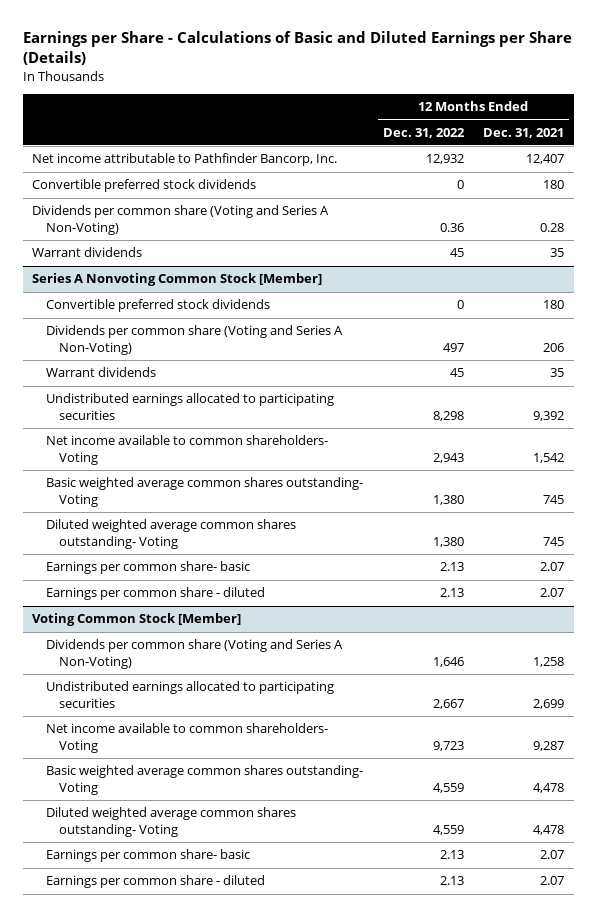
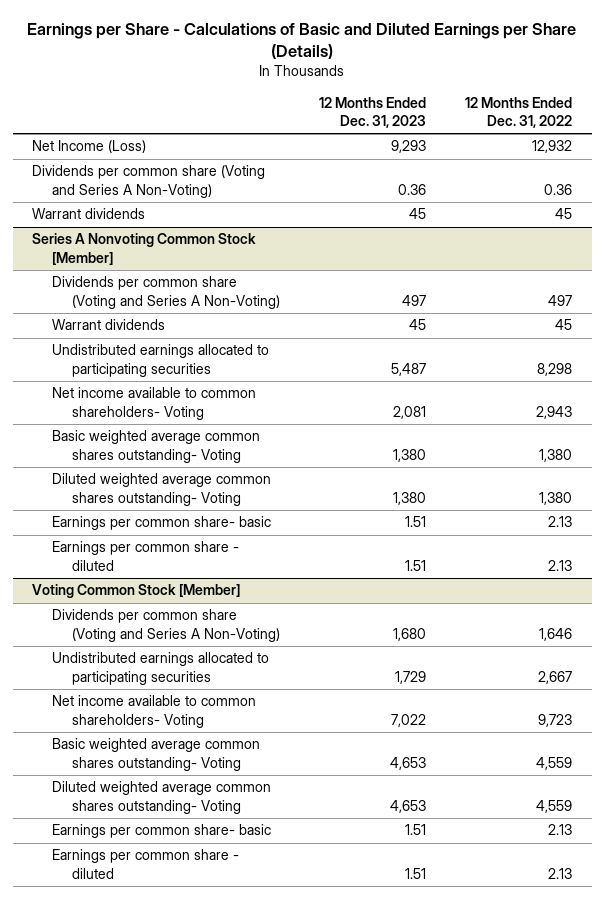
[483,127,565,138] Dec. 31, 2021 -> none
none -> [319,96,427,129] 12 Months Ended Dec. 31, 2023
[32,179,257,193] Convertible preferred stock dividends -> none
[32,153,338,167] Net income attributable to Pathfinder Bancorp, Inc. -> [32,140,147,154] Net Income (Loss)
[45,299,270,313] Convertible preferred stock dividends -> none

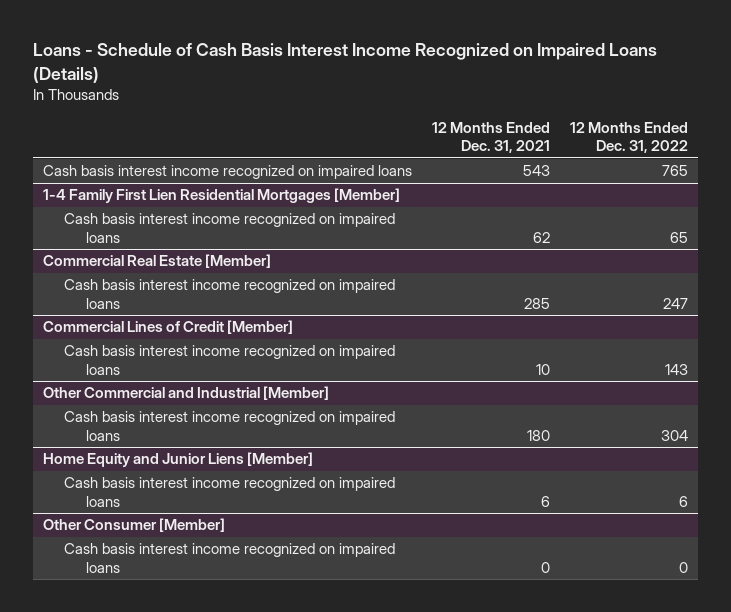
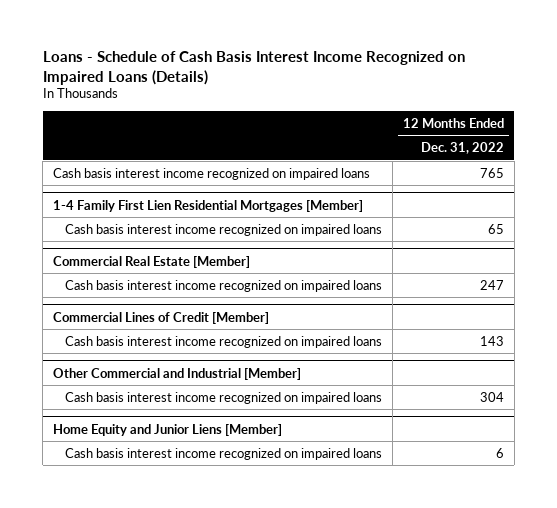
[431,122,550,154] 12 Months Ended Dec. 31, 2021 -> none
[42,518,225,533] Other Consumer [Member] -> none
[64,543,396,573] Cash basis interest income recognized on impaired loans -> none

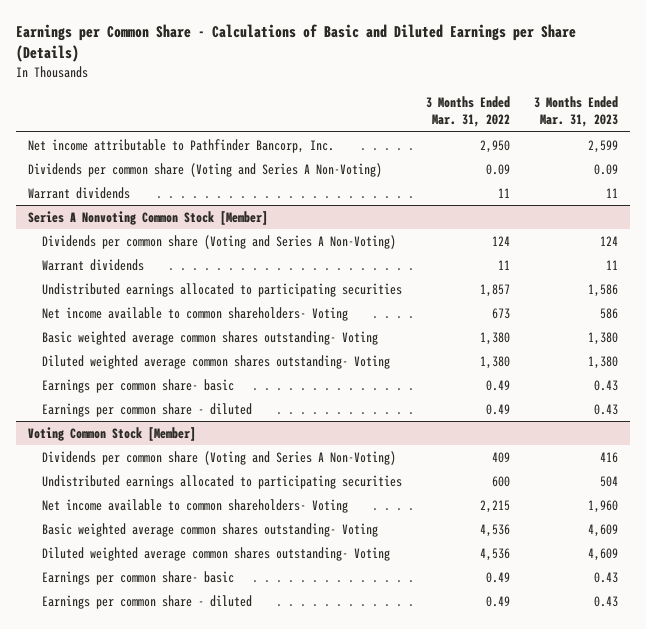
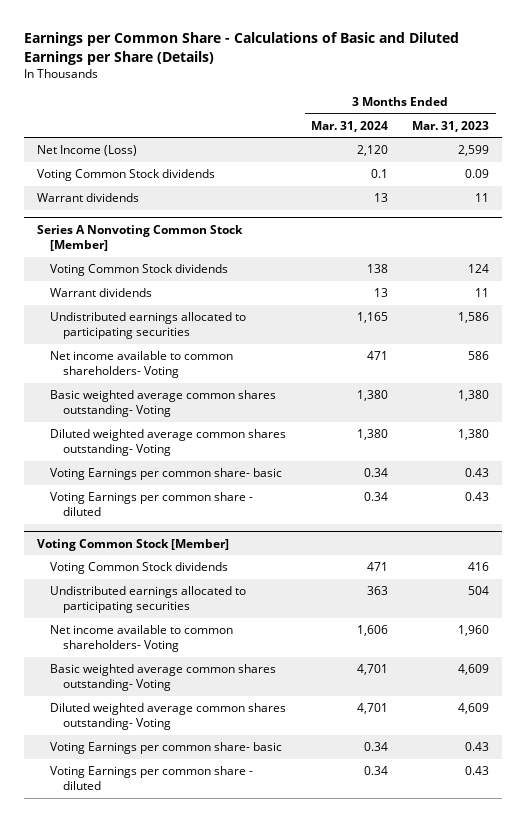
[426,96,511,128] 3 Months Ended Mar. 31, 2022 -> none
none -> [310,120,388,132] Mar. 31, 2024
[27,138,334,153] Net income attributable to Pathfinder Bancorp, Inc. -> [36,145,137,157] Net Income (Loss)
[27,162,382,177] Dividends per common share (Voting and Series A Non-Voting) -> [36,169,215,182] Voting Common Stock dividends
[42,234,397,249] Dividends per common share (Voting and Series A Non-Voting) -> [49,264,228,277] Voting Common Stock dividends
[42,378,235,393] Earnings per common share- basic -> [49,468,282,481] Voting Earnings per common share- basic
[42,402,253,417] Earnings per common share - diluted -> [49,492,253,517] Voting Earnings per common share - diluted
[42,450,397,465] Dividends per common share (Voting and Series A Non-Voting) -> [49,562,228,575] Voting Common Stock dividends
[42,570,235,585] Earnings per common share- basic -> [49,742,282,755] Voting Earnings per common share- basic
[42,594,253,609] Earnings per common share - diluted -> [49,766,253,791] Voting Earnings per common share - diluted

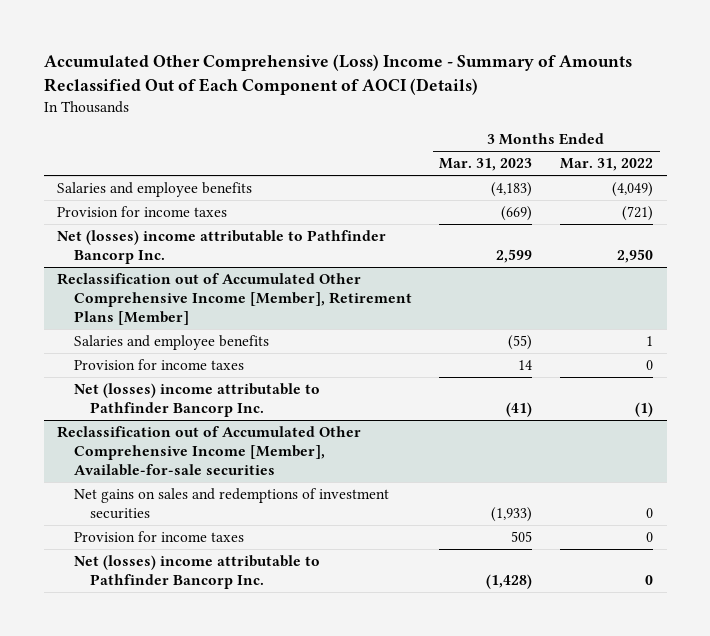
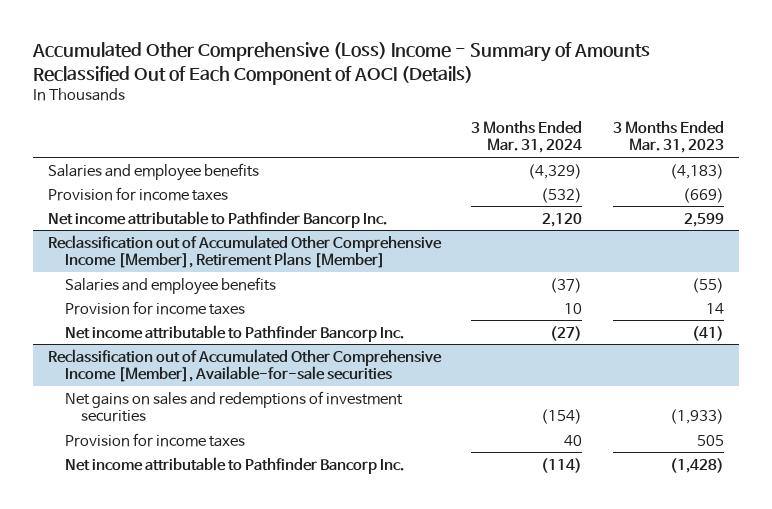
[559,158,653,172] Mar. 31, 2022 -> none
none -> [471,120,583,154] 3 Months Ended Mar. 31, 2024
[57,229,387,264] Net (losses) income attributable to Pathfinder Bancorp Inc. -> [47,210,387,228] Net income attributable to Pathfinder Bancorp Inc.
[73,382,320,417] Net (losses) income attributable to Pathfinder Bancorp Inc. -> [64,324,404,342] Net income attributable to Pathfinder Bancorp Inc.
[73,554,320,589] Net (losses) income attributable to Pathfinder Bancorp Inc. -> [64,456,404,474] Net income attributable to Pathfinder Bancorp Inc.

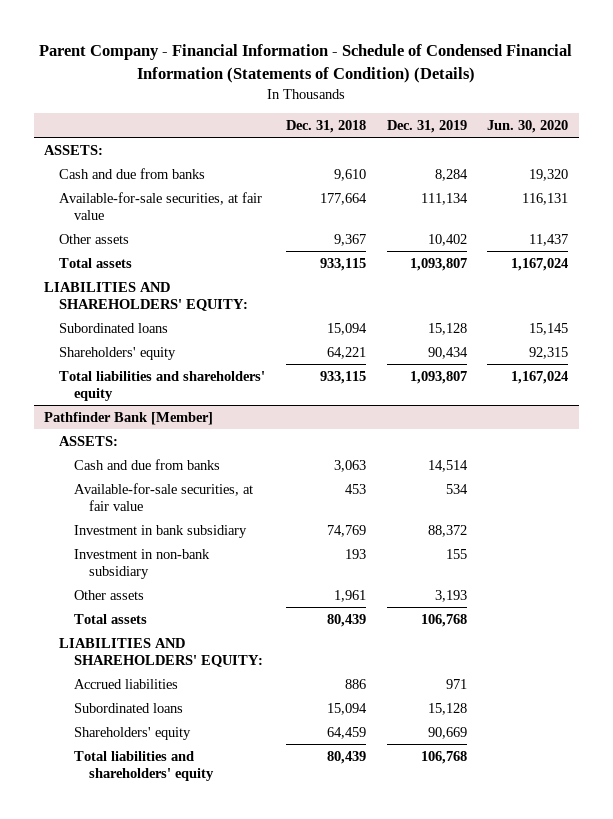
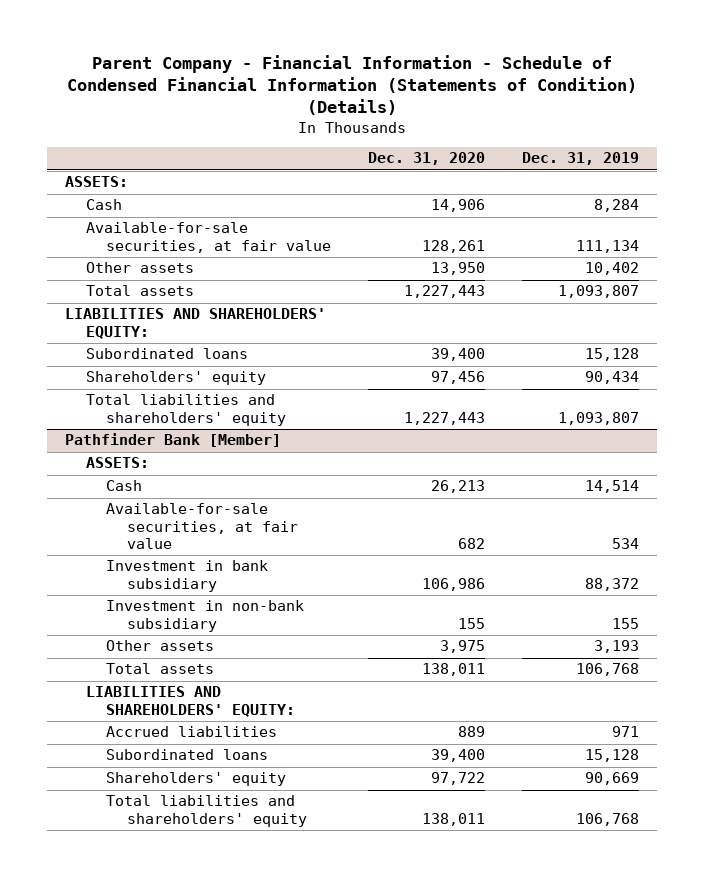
[285,119,366,133] Dec. 31, 2018 -> none
[487,119,569,133] Jun. 30, 2020 -> none
none -> [368,152,486,166] Dec. 31, 2020
[59,167,206,179] Cash and due from banks -> [85,199,122,211] Cash
[74,458,221,470] Cash and due from banks -> [106,480,143,492] Cash

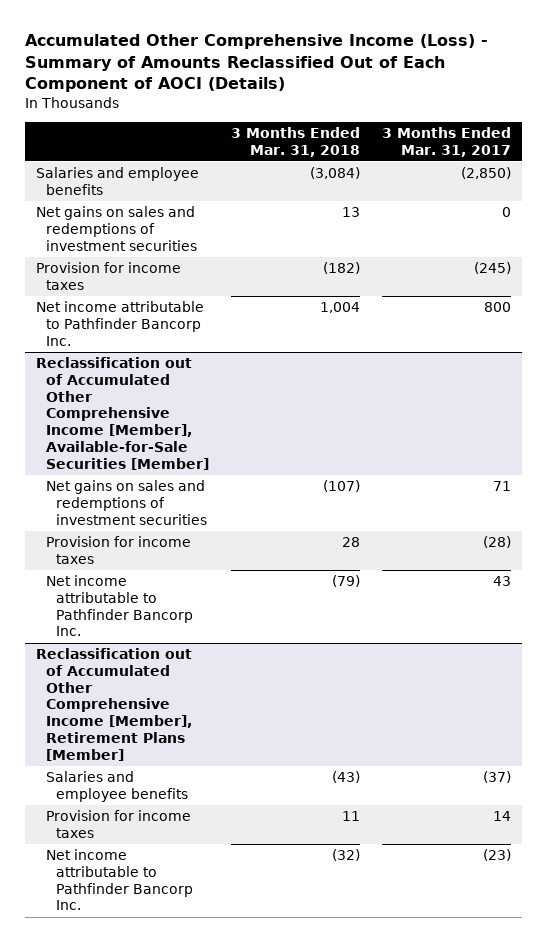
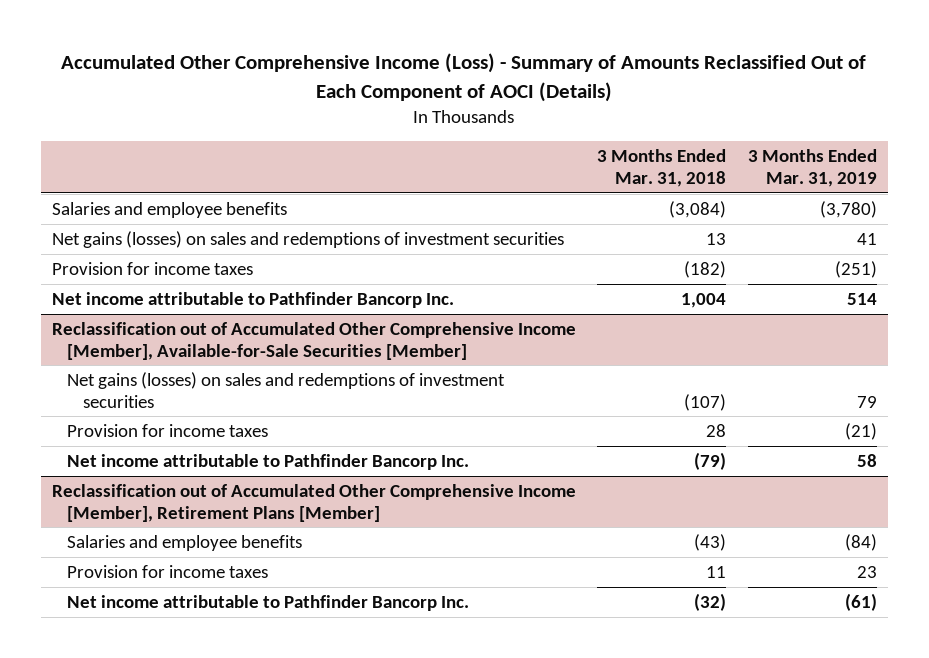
[381,126,511,157] 3 Months Ended Mar. 31, 2017 -> none
none -> [748,148,878,187] 3 Months Ended Mar. 31, 2019
[35,206,197,251] Net gains on sales and redemptions of investment securities -> [51,230,564,248] Net gains (losses) on sales and redemptions of investment securities
[45,480,208,525] Net gains on sales and redemptions of investment securities -> [67,371,506,408] Net gains (losses) on sales and redemptions of investment securities

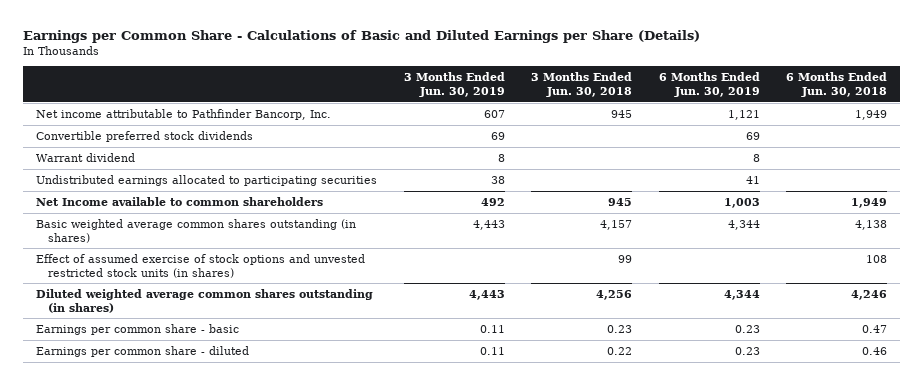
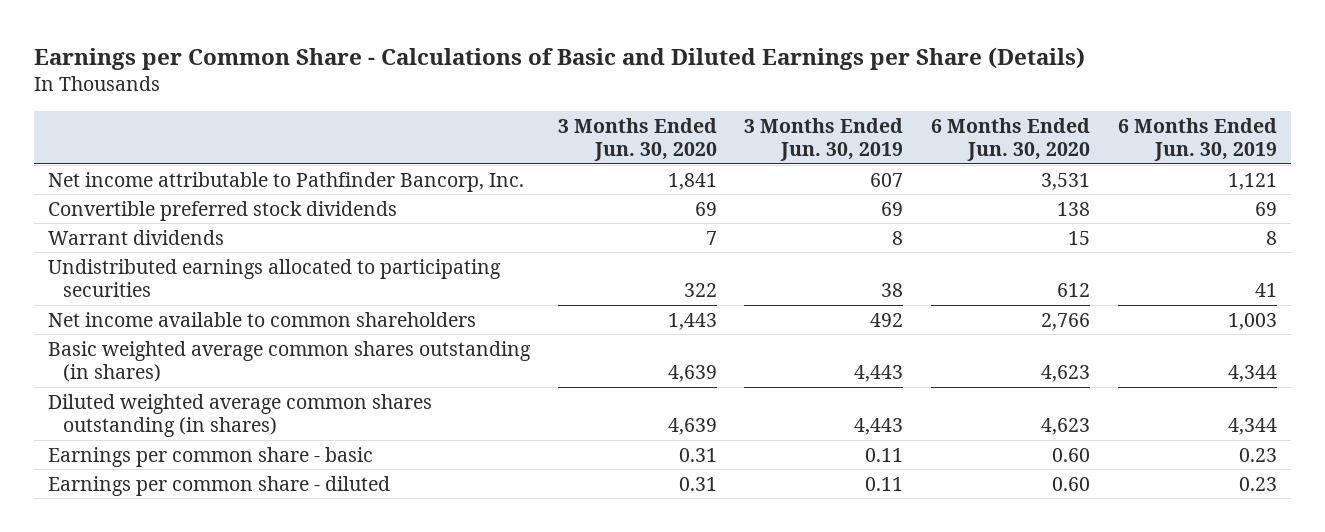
[531,72,633,97] 3 Months Ended Jun. 30, 2018 -> none
[785,72,887,97] 6 Months Ended Jun. 30, 2018 -> none
none -> [557,117,717,162] 3 Months Ended Jun. 30, 2020
none -> [931,117,1091,162] 6 Months Ended Jun. 30, 2020
[36,152,136,162] Warrant dividend -> [48,229,225,245] Warrant dividends
[36,196,324,206] Net Income available to common shareholders -> [48,311,477,327] Net income available to common shareholders
[36,253,366,278] Effect of assumed exercise of stock options and unvested restricted stock units (in shares) -> none

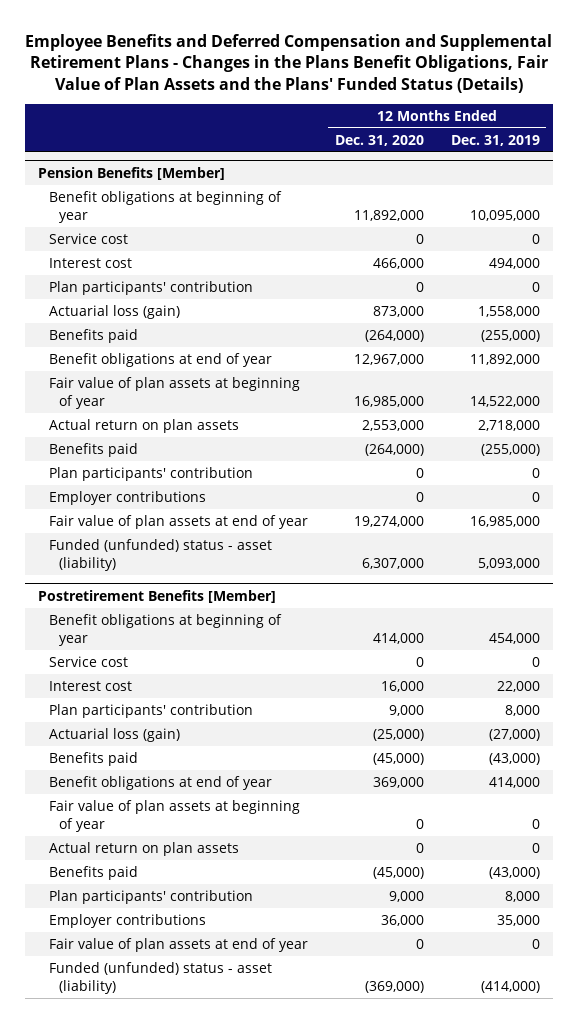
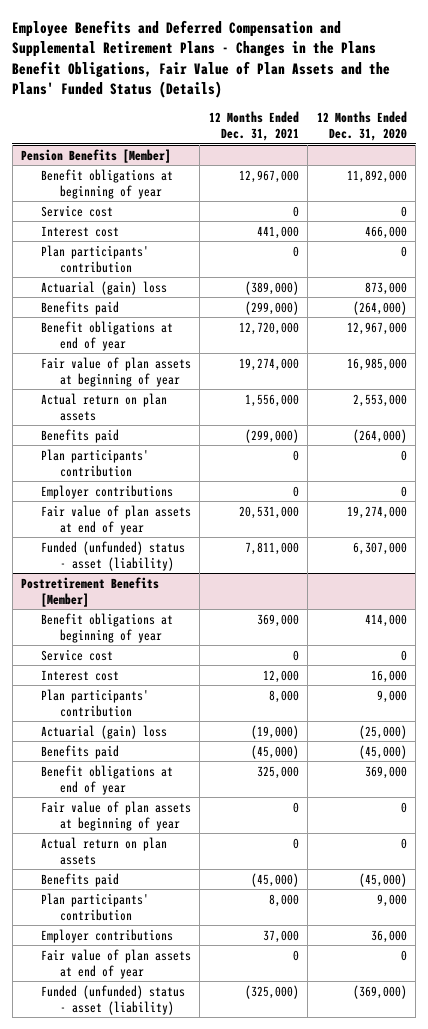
[450,134,540,146] Dec. 31, 2019 -> none
none -> [208,111,299,142] 12 Months Ended Dec. 31, 2021
[48,304,180,319] Actuarial loss (gain) -> [40,280,167,295] Actuarial (gain) loss
[48,727,180,742] Actuarial loss (gain) -> [40,724,167,739] Actuarial (gain) loss

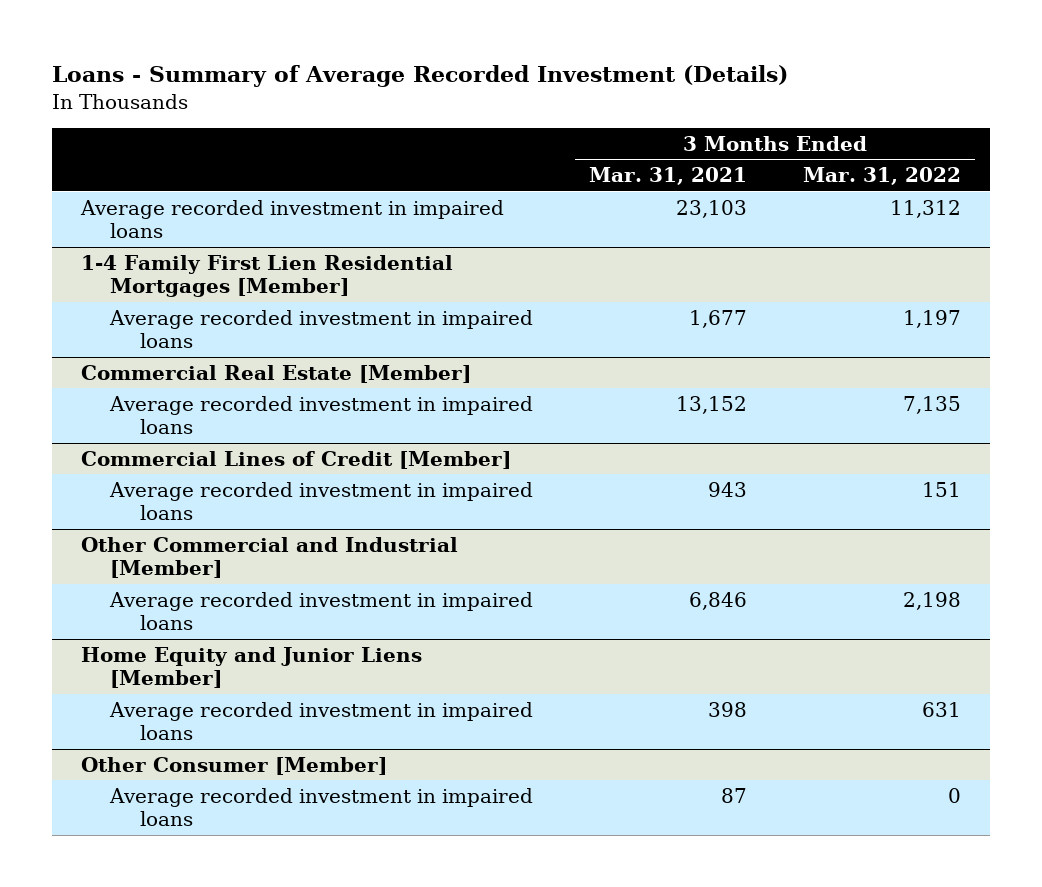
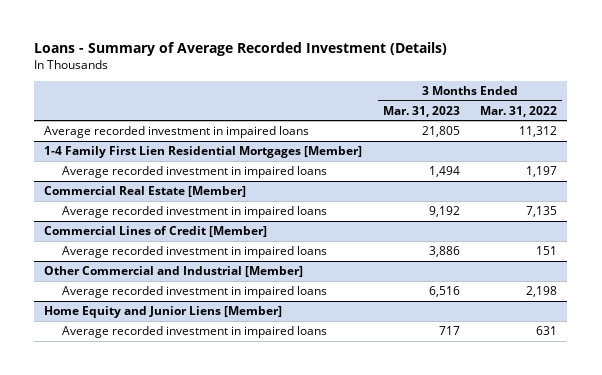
[589,167,748,186] Mar. 31, 2021 -> none
none -> [382,105,460,117] Mar. 31, 2023
[80,756,387,775] Other Consumer [Member] -> none
[109,787,534,827] Average recorded investment in impaired loans -> none

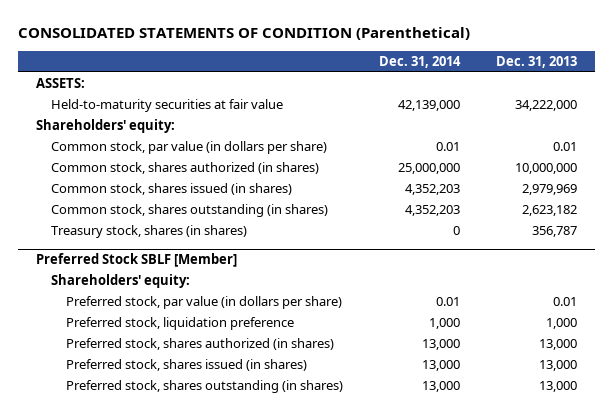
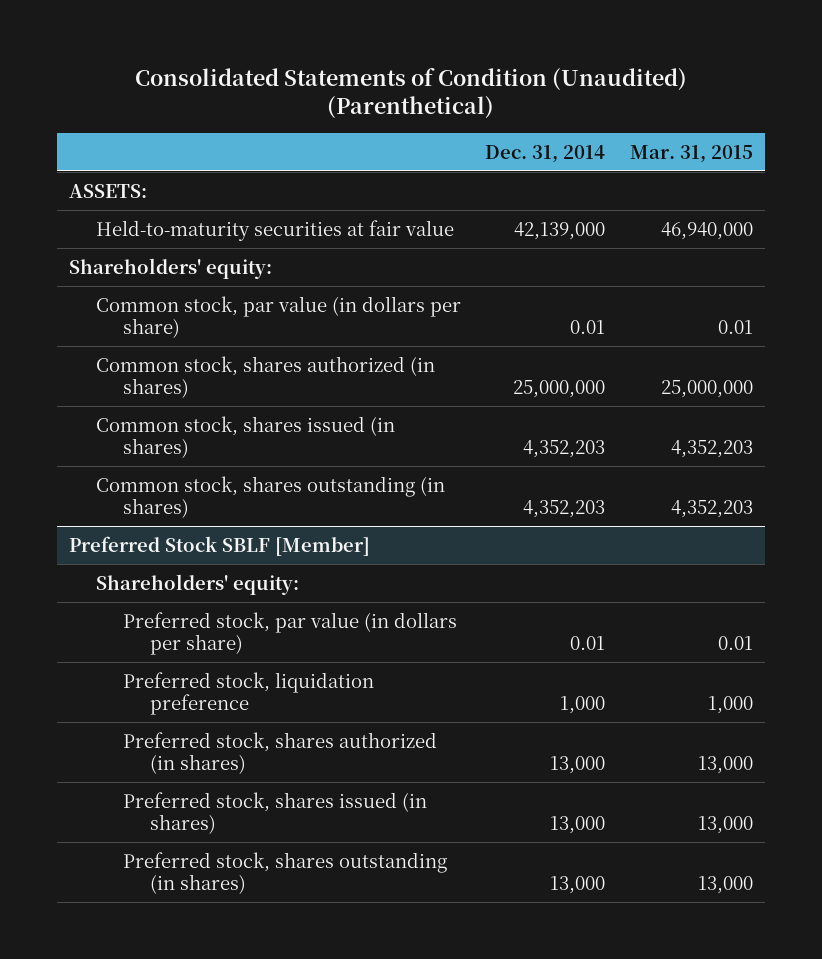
[18,27,471,41] CONSOLIDATED STATEMENTS OF CONDITION (Parenthetical) -> [134,67,687,120] Consolidated Statements of Condition (Unaudited) (Parenthetical)
[496,56,578,69] Dec. 31, 2013 -> none
none -> [629,144,753,163] Mar. 31, 2015
[51,224,248,238] Treasury stock, shares (in shares) -> none

